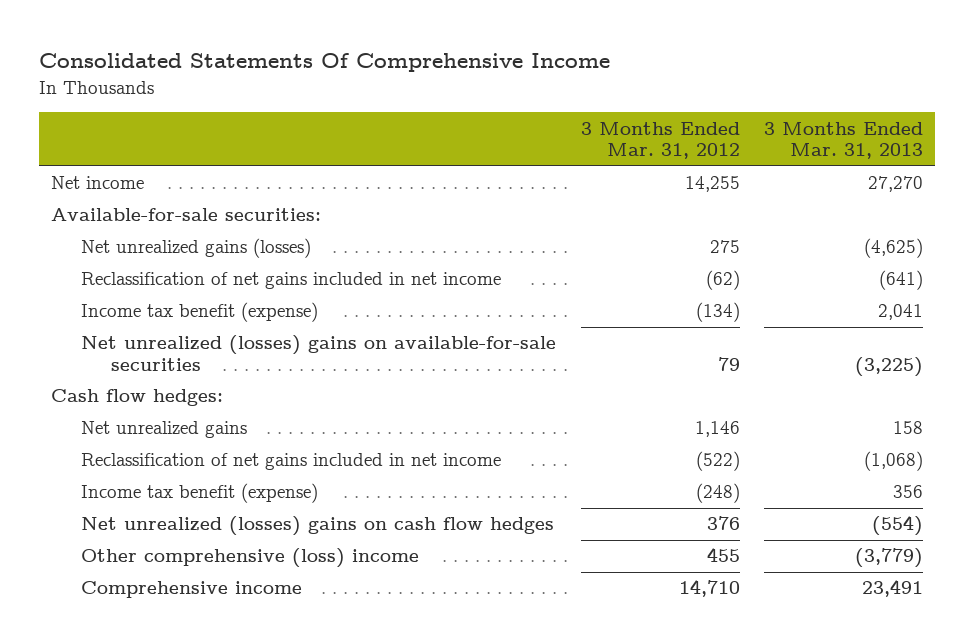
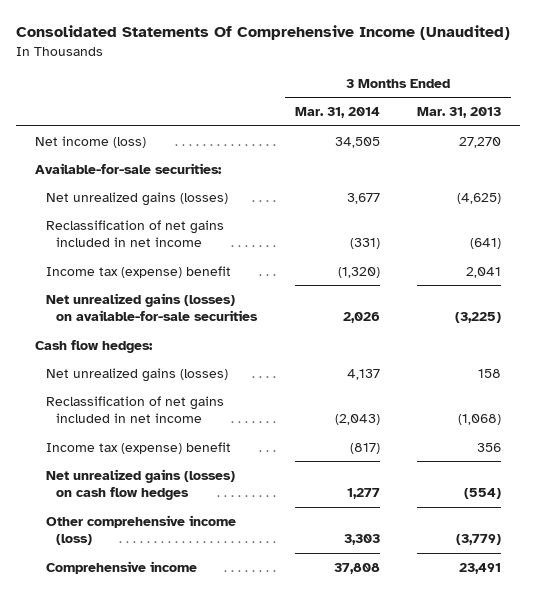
[39,53,611,73] Consolidated Statements Of Comprehensive Income -> [16,25,511,41] Consolidated Statements Of Comprehensive Income (Unaudited)
[580,121,740,160] 3 Months Ended Mar. 31, 2012 -> none
none -> [294,107,380,119] Mar. 31, 2014
[51,176,145,190] Net income -> [35,135,147,148] Net income (loss)
[81,302,319,323] Income tax benefit (expense) -> [45,265,231,278] Income tax (expense) benefit
[81,335,557,371] Net unrealized (losses) gains on available-for-sale securities -> [45,292,259,322] Net unrealized gains (losses) on available-for-sale securities
[81,421,248,439] Net unrealized gains -> [45,367,228,382] Net unrealized gains (losses)
[81,483,319,504] Income tax benefit (expense) -> [45,441,231,454] Income tax (expense) benefit
[81,516,555,537] Net unrealized (losses) gains on cash flow hedges -> [45,468,235,501] Net unrealized gains (losses) on cash flow hedges
[81,548,420,569] Other comprehensive (loss) income -> [45,514,236,546] Other comprehensive income (loss)

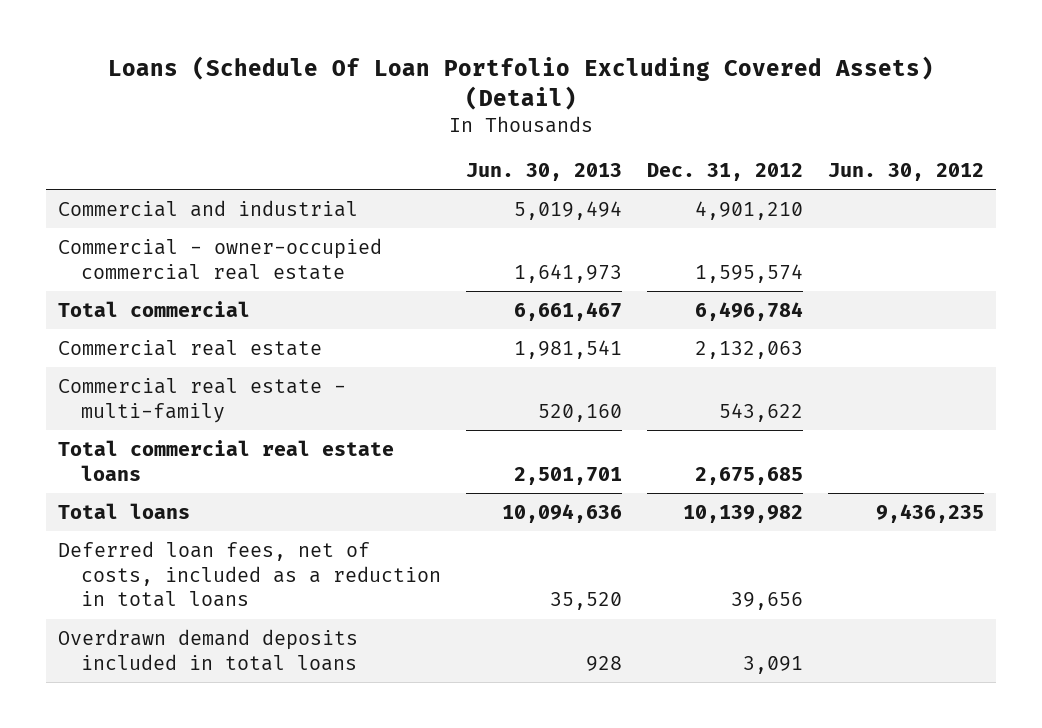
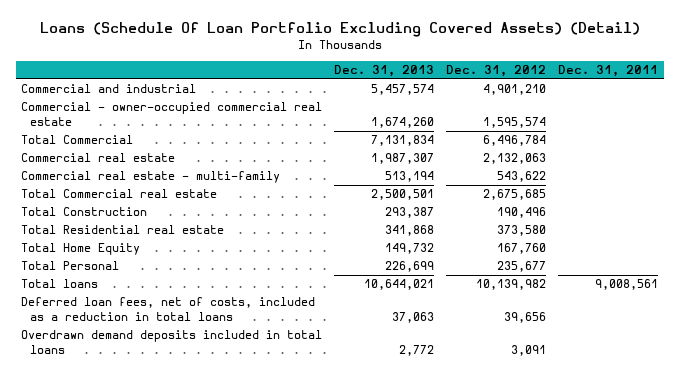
[465,163,622,182] Jun. 30, 2013 -> none
[827,163,984,182] Jun. 30, 2012 -> none
none -> [334,65,435,78] Dec. 31, 2013
none -> [557,65,658,78] Dec. 31, 2011
[58,300,251,317] Total commercial -> [21,135,134,145] Total Commercial
[58,439,395,481] Total commercial real estate loans -> [21,189,218,199] Total Commercial real estate
none -> [21,207,148,217] Total Construction
none -> [21,225,225,235] Total Residential real estate
none -> [21,243,141,256] Total Home Equity
none -> [21,261,120,271] Total Personal

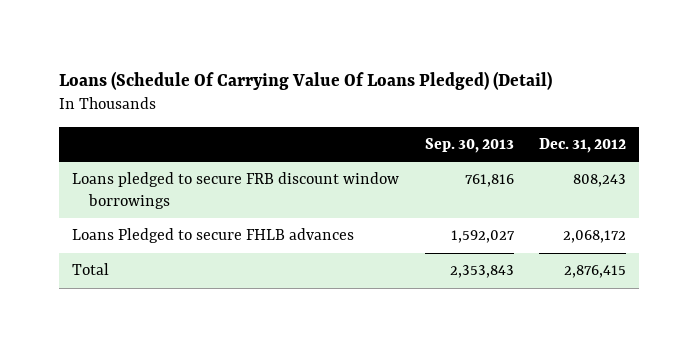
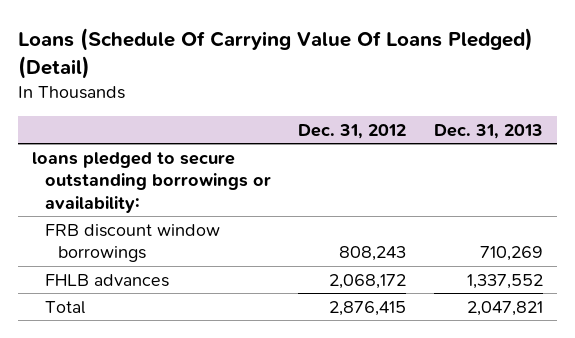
[424,137,514,153] Sep. 30, 2013 -> none
none -> [434,123,544,139] Dec. 31, 2013
none -> [32,151,271,213] loans pledged to secure outstanding borrowings or availability:
[72,172,400,209] Loans pledged to secure FRB discount window borrowings -> [44,223,220,263] FRB discount window borrowings
[72,228,355,244] Loans Pledged to secure FHLB advances -> [44,273,169,287] FHLB advances

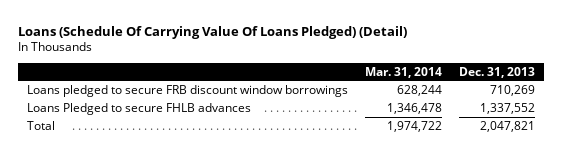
[298,123,407,139] Dec. 31, 2012 -> none
none -> [365,66,443,78] Mar. 31, 2014
[32,151,271,213] loans pledged to secure outstanding borrowings or availability: -> none
[44,223,220,263] FRB discount window borrowings -> [27,84,349,97] Loans pledged to secure FRB discount window borrowings
[44,273,169,287] FHLB advances -> [27,102,252,115] Loans Pledged to secure FHLB advances

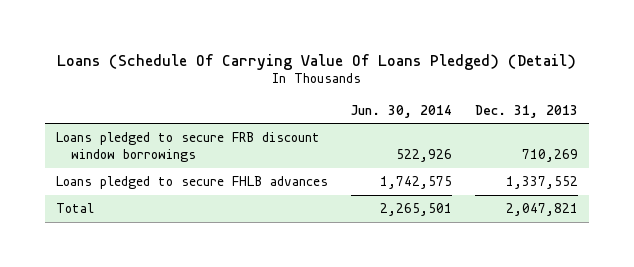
[365,66,443,78] Mar. 31, 2014 -> none
none -> [350,104,452,118] Jun. 30, 2014
[27,102,252,115] Loans Pledged to secure FHLB advances -> [56,175,329,189] Loans pledged to secure FHLB advances

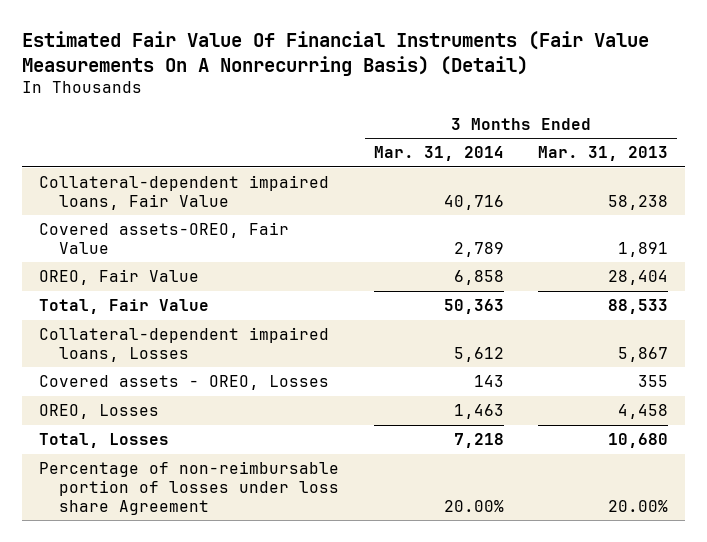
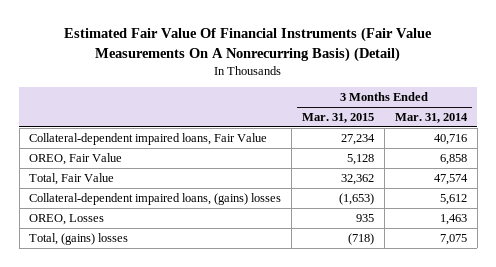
[538,146,669,162] Mar. 31, 2013 -> none
none -> [302,112,375,123] Mar. 31, 2015
[39,222,290,254] Covered assets-OREO, Fair Value -> none
[39,375,330,391] Covered assets - OREO, Losses -> none
[443,299,504,315] 50,363 -> [433,173,468,185] 47,574
[39,327,330,362] Collateral-dependent impaired loans, Losses -> [29,192,282,205] Collateral-dependent impaired loans, (gains) losses
[39,461,340,515] Percentage of non-reimbursable portion of losses under loss share Agreement -> none
[39,433,170,449] Total, Losses -> [29,232,129,245] Total, (gains) losses
[453,433,504,449] 7,218 -> [439,233,467,245] 7,075

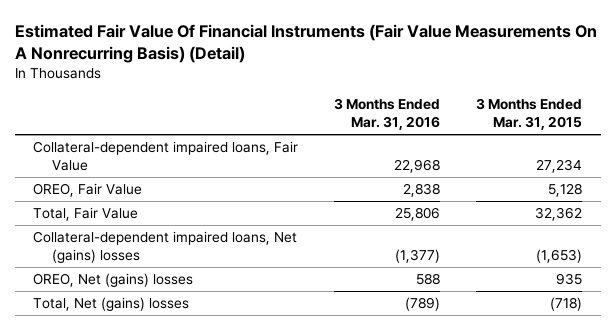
[394,112,468,123] Mar. 31, 2014 -> none
none -> [334,98,441,131] 3 Months Ended Mar. 31, 2016
[29,192,282,205] Collateral-dependent impaired loans, (gains) losses -> [32,231,297,264] Collateral-dependent impaired loans, Net (gains) losses
[29,213,105,225] OREO, Losses -> [32,273,193,288] OREO, Net (gains) losses
[29,232,129,245] Total, (gains) losses -> [32,297,189,312] Total, Net (gains) losses

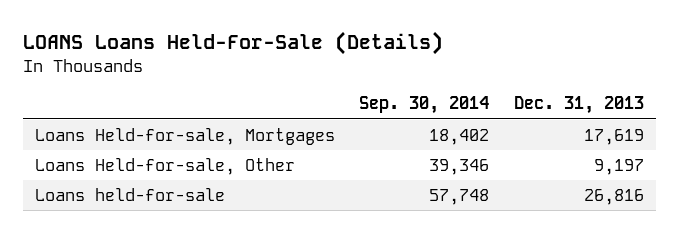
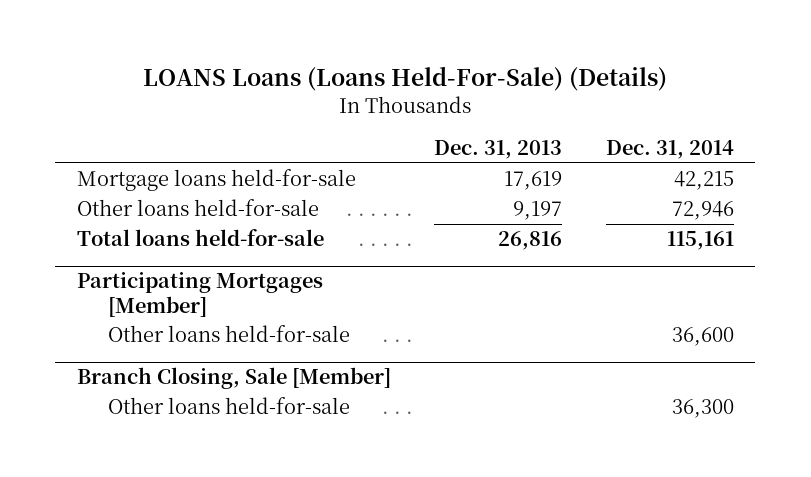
[22,30,443,55] LOANS Loans Held-For-Sale (Details) -> [143,66,668,92] LOANS Loans (Loans Held-For-Sale) (Details)
[359,96,490,115] Sep. 30, 2014 -> none
none -> [605,140,734,160] Dec. 31, 2014
[34,127,335,145] Loans Held-for-sale, Mortgages -> [76,169,356,192] Mortgage loans held-for-sale
[34,157,295,175] Loans Held-for-sale, Other -> [76,199,319,217] Other loans held-for-sale
[34,187,225,201] Loans held-for-sale -> [76,229,324,247] Total loans held-for-sale
none -> [76,272,323,317] Participating Mortgages [Member]
none -> [108,325,351,343] Other loans held-for-sale
none -> [76,367,391,390] Branch Closing, Sale [Member]
none -> [108,397,351,415] Other loans held-for-sale

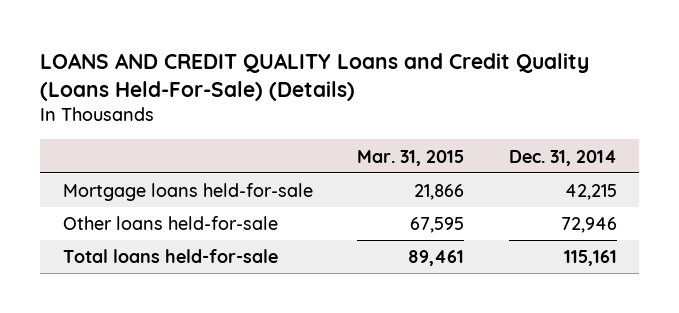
[143,66,668,92] LOANS Loans (Loans Held-For-Sale) (Details) -> [40,52,590,101] LOANS AND CREDIT QUALITY Loans and Credit Quality (Loans Held-For-Sale) (Details)
[434,140,563,160] Dec. 31, 2013 -> none
none -> [357,149,465,166] Mar. 31, 2015
[76,272,323,317] Participating Mortgages [Member] -> none
[108,325,351,343] Other loans held-for-sale -> none
[76,367,391,390] Branch Closing, Sale [Member] -> none
[108,397,351,415] Other loans held-for-sale -> none

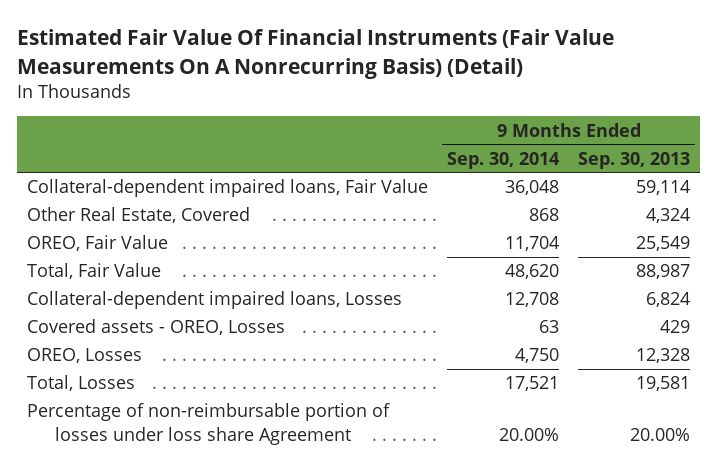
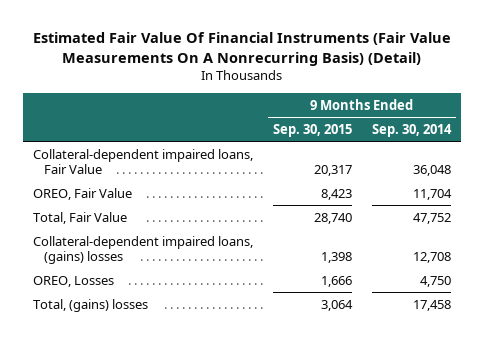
[578,151,691,169] Sep. 30, 2013 -> none
none -> [273,123,353,137] Sep. 30, 2015
[26,207,250,224] Other Real Estate, Covered -> none
[26,319,285,336] Covered assets - OREO, Losses -> none
[505,264,560,280] 48,620 -> [412,212,451,224] 47,752
[26,291,402,310] Collateral-dependent impaired loans, Losses -> [33,235,254,264] Collateral-dependent impaired loans, (gains) losses
[26,403,390,445] Percentage of non-reimbursable portion of losses under loss share Agreement -> none
[26,375,135,392] Total, Losses -> [33,298,149,312] Total, (gains) losses
[505,376,560,392] 17,521 -> [412,299,451,311] 17,458

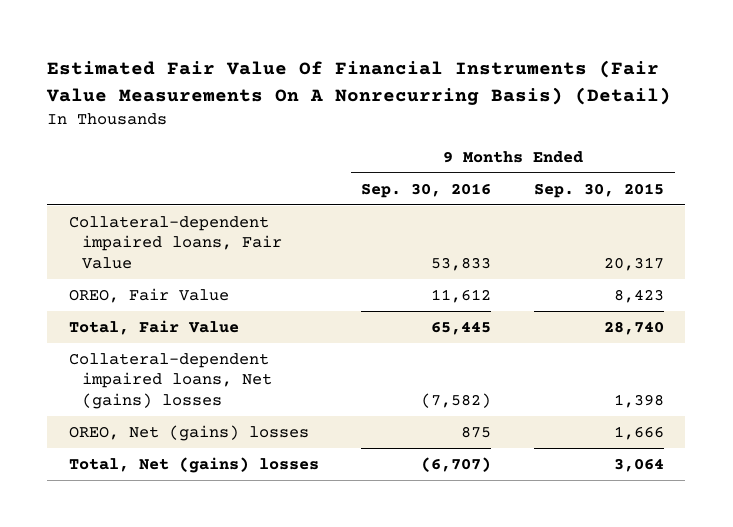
[371,123,452,137] Sep. 30, 2014 -> none
none -> [361,182,492,198] Sep. 30, 2016
[33,235,254,264] Collateral-dependent impaired loans, (gains) losses -> [68,352,273,409] Collateral-dependent impaired loans, Net (gains) losses
[33,275,115,287] OREO, Losses -> [68,424,309,441] OREO, Net (gains) losses
[33,298,149,312] Total, (gains) losses -> [68,456,319,473] Total, Net (gains) losses

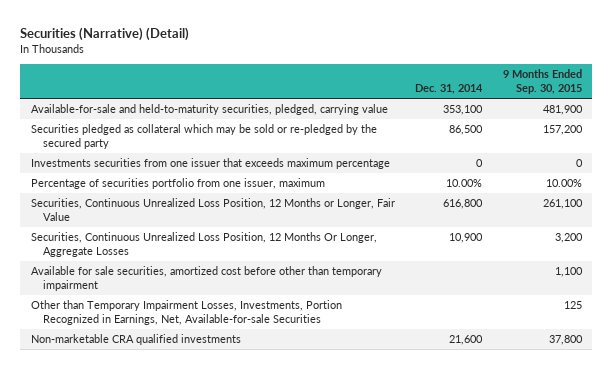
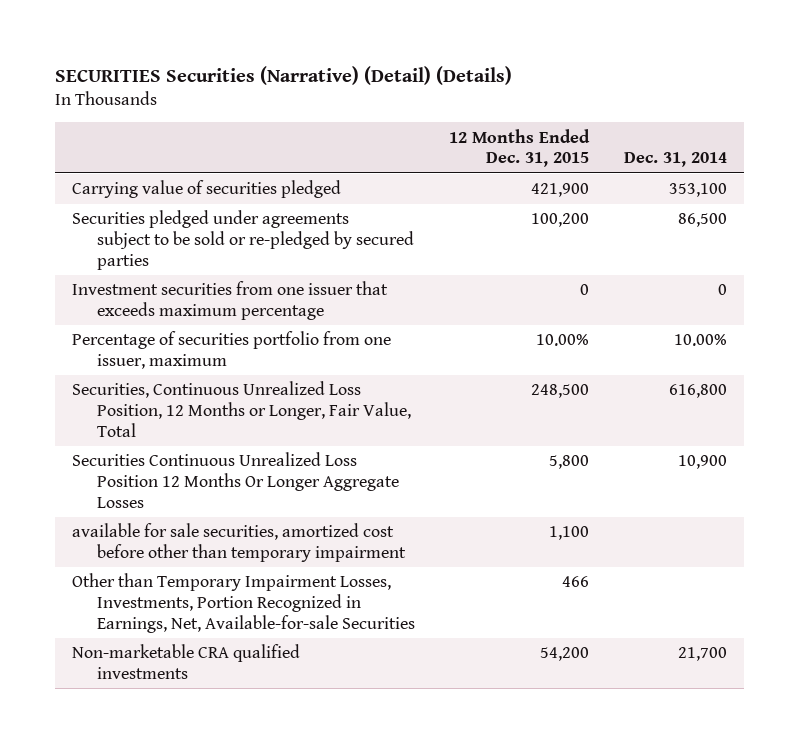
[20,26,190,41] Securities (Narrative) (Detail) -> [54,65,512,85] SECURITIES Securities (Narrative) (Detail) (Details)
[502,69,582,94] 9 Months Ended Sep. 30, 2015 -> none
none -> [449,128,591,168] 12 Months Ended Dec. 31, 2015
[30,104,388,116] Available-for-sale and held-to-maturity securities, pledged, carrying value -> [72,180,342,199] Carrying value of securities pledged
[30,124,377,149] Securities pledged as collateral which may be sold or re-pledged by the secured party -> [72,210,414,270] Securities pledged under agreements subject to be sold or re-pledged by secured parties
[30,158,390,170] Investments securities from one issuer that exceeds maximum percentage -> [72,281,389,320] Investment securities from one issuer that exceeds maximum percentage
[30,198,395,221] Securities, Continuous Unrealized Loss Position, 12 Months or Longer, Fair Value -> [72,381,411,437] Securities, Continuous Unrealized Loss Position, 12 Months or Longer, Fair Value, Total
[30,232,377,257] Securities, Continuous Unrealized Loss Position, 12 Months Or Longer, Aggregate Losses -> [72,452,399,508] Securities Continuous Unrealized Loss Position 12 Months Or Longer Aggregate Losses
[30,266,382,291] Available for sale securities, amortized cost before other than temporary impairment -> [72,523,406,562] available for sale securities, amortized cost before other than temporary impairment
[449,335,484,346] 21,600 -> [677,647,727,662] 21,700

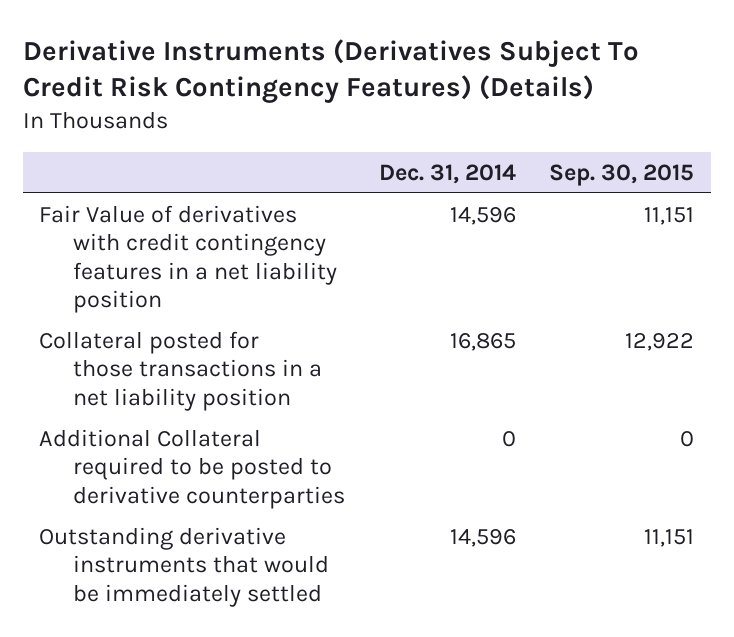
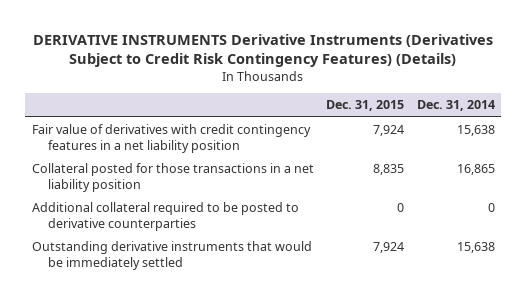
[22,38,639,104] Derivative Instruments (Derivatives Subject To Credit Risk Contingency Features) (Details) -> [33,33,494,68] DERIVATIVE INSTRUMENTS Derivative Instruments (Derivatives Subject to Credit Risk Contingency Features) (Details)
[549,164,695,187] Sep. 30, 2015 -> none
none -> [326,100,405,112] Dec. 31, 2015
[39,204,337,314] Fair Value of derivatives with credit contingency features in a net liability position -> [31,124,311,154] Fair value of derivatives with credit contingency features in a net liability position
[449,206,516,225] 14,596 -> [456,125,495,137] 15,638
[39,428,345,509] Additional Collateral required to be posted to derivative counterparties -> [31,202,299,232] Additional collateral required to be posted to derivative counterparties
[449,528,516,547] 14,596 -> [456,242,495,254] 15,638

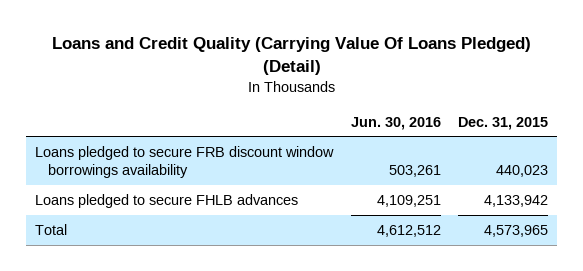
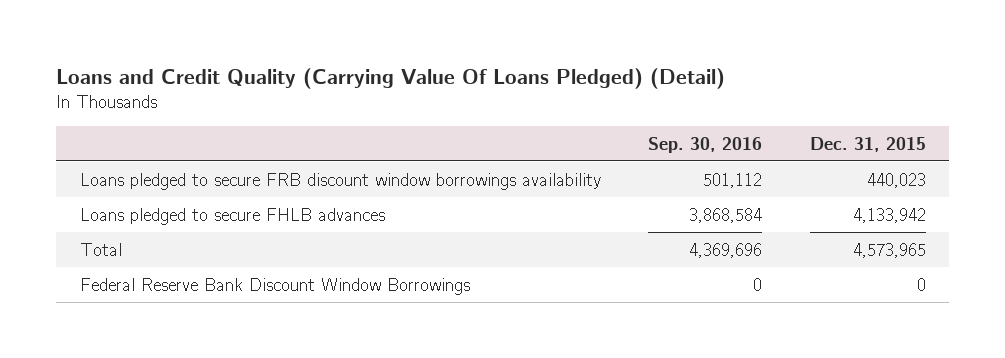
[350,116,441,130] Jun. 30, 2016 -> none
none -> [648,136,763,153] Sep. 30, 2016
none -> [79,277,470,295] Federal Reserve Bank Discount Window Borrowings

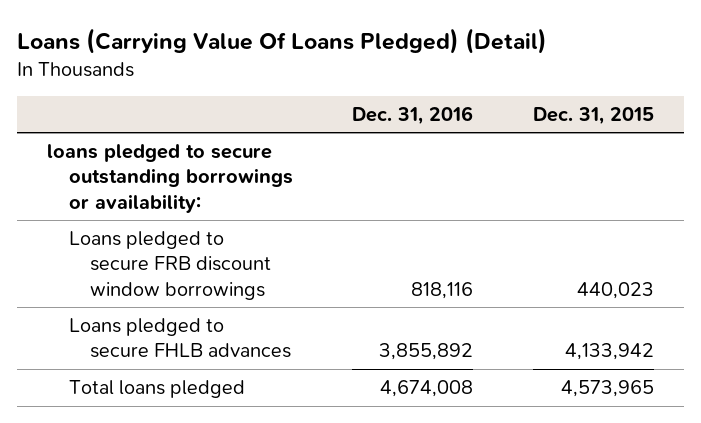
[55,67,725,89] Loans and Credit Quality (Carrying Value Of Loans Pledged) (Detail) -> [17,27,548,54] Loans (Carrying Value Of Loans Pledged) (Detail)
[648,136,763,153] Sep. 30, 2016 -> none
none -> [352,105,474,125] Dec. 31, 2016
none -> [47,144,293,213] loans pledged to secure outstanding borrowings or availability:
[79,172,601,190] Loans pledged to secure FRB discount window borrowings availability -> [68,231,272,300] Loans pledged to secure FRB discount window borrowings
[79,277,470,295] Federal Reserve Bank Discount Window Borrowings -> none
[79,242,122,256] Total -> [68,380,245,399] Total loans pledged

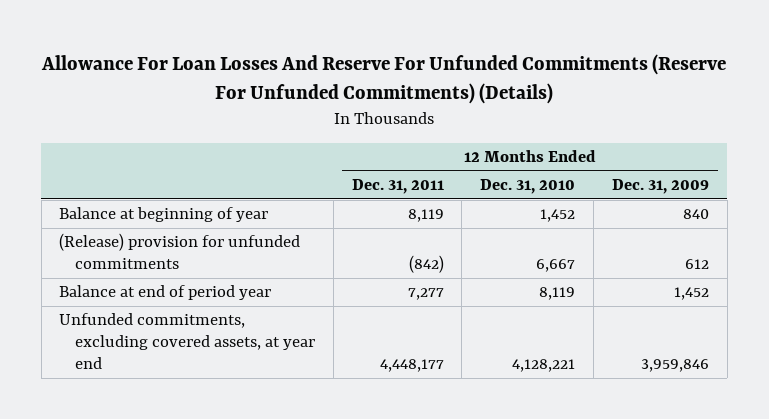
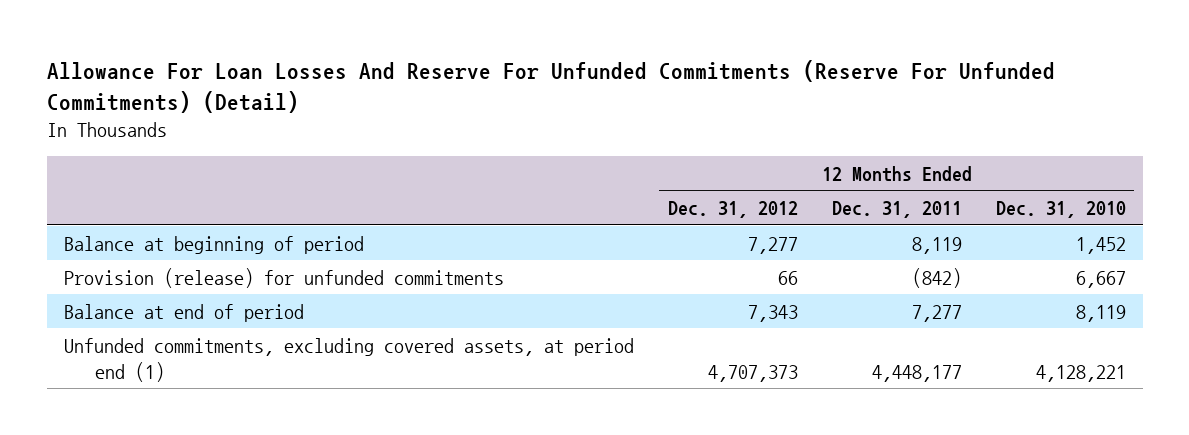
[41,54,727,105] Allowance For Loan Losses And Reserve For Unfunded Commitments (Reserve For Unfunded Commitments) (Details) -> [46,59,1055,113] Allowance For Loan Losses And Reserve For Unfunded Commitments (Reserve For Unfunded Commitments) (Detail)
[612,178,710,194] Dec. 31, 2009 -> none
none -> [667,200,798,218] Dec. 31, 2012
[59,207,269,223] Balance at beginning of year -> [63,235,364,254] Balance at beginning of period
[59,233,301,270] (Release) provision for unfunded commitments -> [63,267,504,288] Provision (release) for unfunded commitments
[59,285,272,301] Balance at end of period year -> [63,303,304,322] Balance at end of period
[59,313,315,370] Unfunded commitments, excluding covered assets, at year end -> [63,337,634,382] Unfunded commitments, excluding covered assets, at period end (1)

